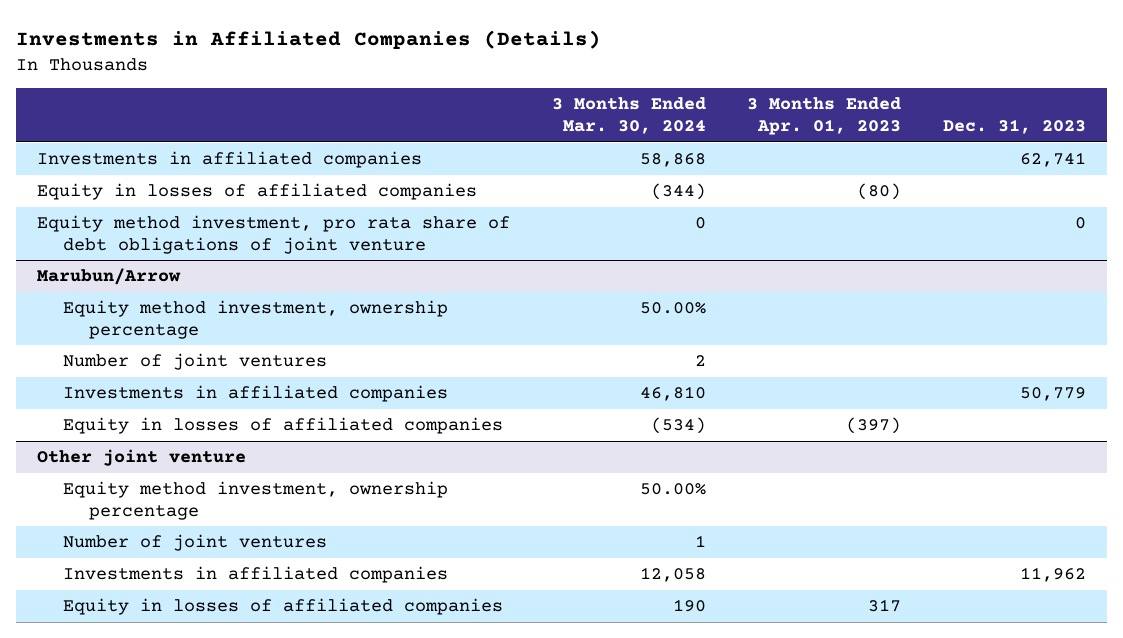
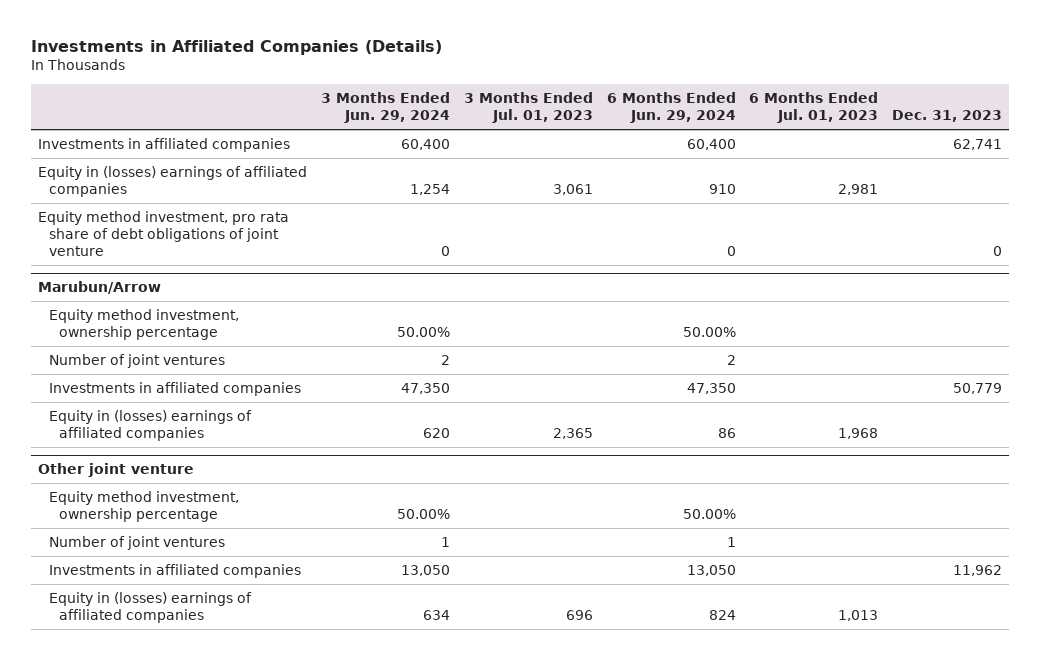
[551,97,706,135] 3 Months Ended Mar. 30, 2024 -> none
[747,97,902,136] 3 Months Ended Apr. 01, 2023 -> none
none -> [320,92,450,124] 3 Months Ended Jun. 29, 2024
none -> [463,92,593,124] 3 Months Ended Jul. 01, 2023
none -> [606,92,736,124] 6 Months Ended Jun. 29, 2024
none -> [749,92,879,124] 6 Months Ended Jul. 01, 2023
[36,183,477,201] Equity in losses of affiliated companies -> [37,165,307,198] Equity in (losses) earnings of affiliated companies
[63,417,504,435] Equity in losses of affiliated companies -> [48,409,252,442] Equity in (losses) earnings of affiliated companies
[63,598,504,616] Equity in losses of affiliated companies -> [48,591,252,624] Equity in (losses) earnings of affiliated companies

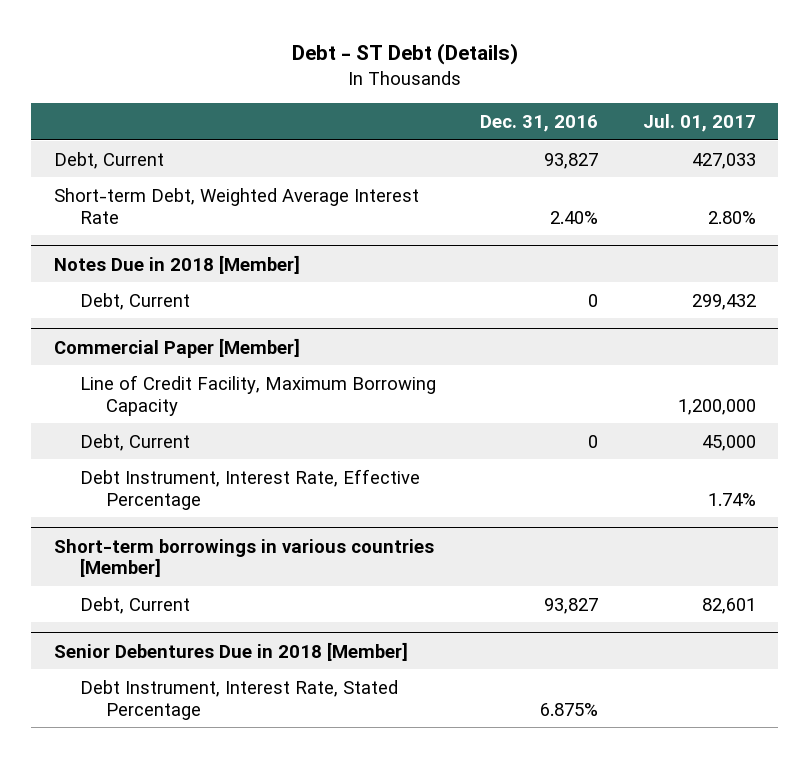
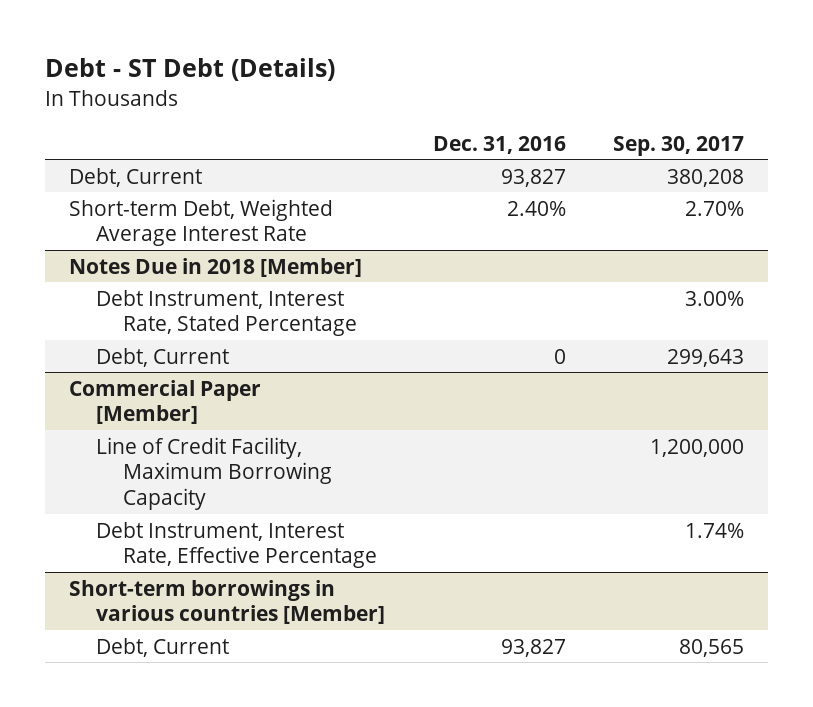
[643,114,757,133] Jul. 01, 2017 -> none
none -> [613,135,745,156] Sep. 30, 2017
none -> [95,289,357,337] Debt Instrument, Interest Rate, Stated Percentage
[79,433,190,451] Debt, Current -> none
[53,641,408,661] Senior Debentures Due in 2018 [Member] -> none
[79,679,398,720] Debt Instrument, Interest Rate, Stated Percentage -> none

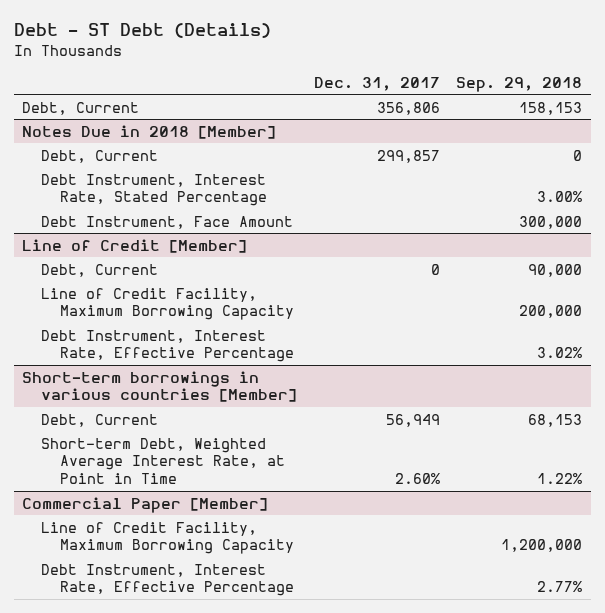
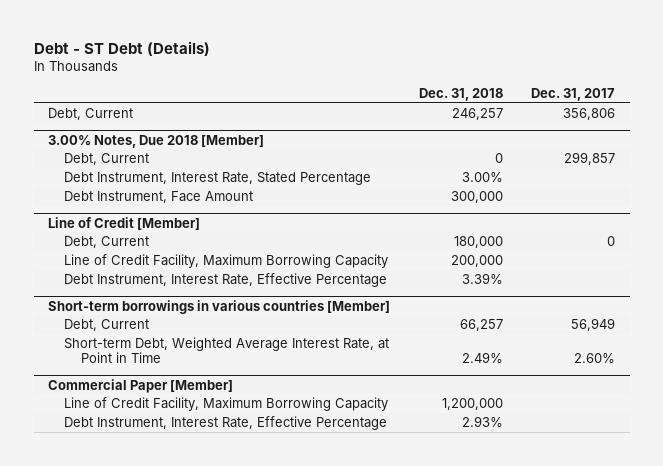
[456,76,583,92] Sep. 29, 2018 -> none
none -> [418,87,503,101] Dec. 31, 2018
[22,124,277,139] Notes Due in 2018 [Member] -> [47,134,264,148] 3.00% Notes, Due 2018 [Member]

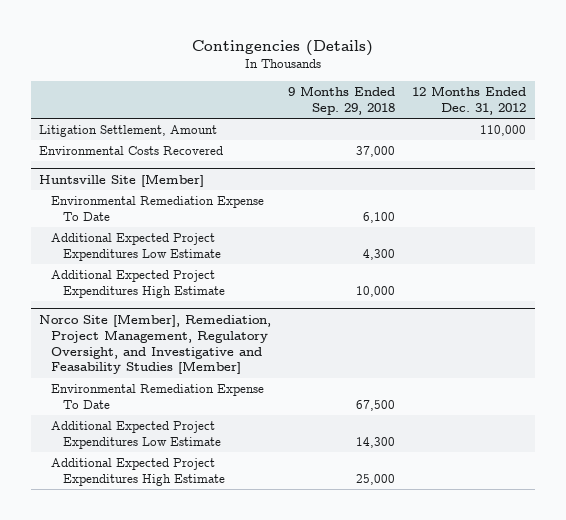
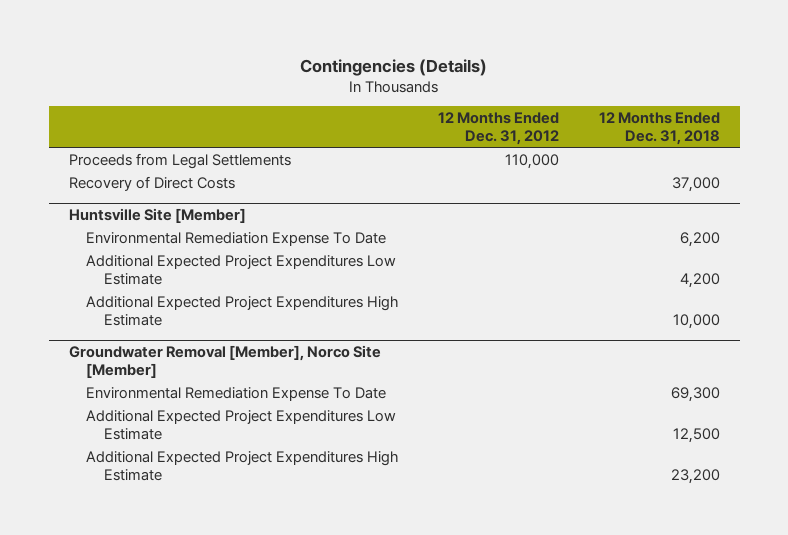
[288,86,396,116] 9 Months Ended Sep. 29, 2018 -> none
none -> [598,111,720,146] 12 Months Ended Dec. 31, 2018
[39,125,218,138] Litigation Settlement, Amount -> none
none -> [68,152,291,169] Proceeds from Legal Settlements
[39,146,224,156] Environmental Costs Recovered -> [68,175,235,191] Recovery of Direct Costs
[39,314,272,375] Norco Site [Member], Remediation, Project Management, Regulatory Oversight, and Investigative and Feasability Studies [Member] -> none
[50,384,264,409] Environmental Remediation Expense To Date -> none
[50,421,221,449] Additional Expected Project Expenditures Low Estimate -> none
[50,458,225,486] Additional Expected Project Expenditures High Estimate -> none
none -> [68,344,381,379] Groundwater Removal [Member], Norco Site [Member]
none -> [86,386,387,401] Environmental Remediation Expense To Date
none -> [86,409,397,440] Additional Expected Project Expenditures Low Estimate
none -> [86,450,399,481] Additional Expected Project Expenditures High Estimate

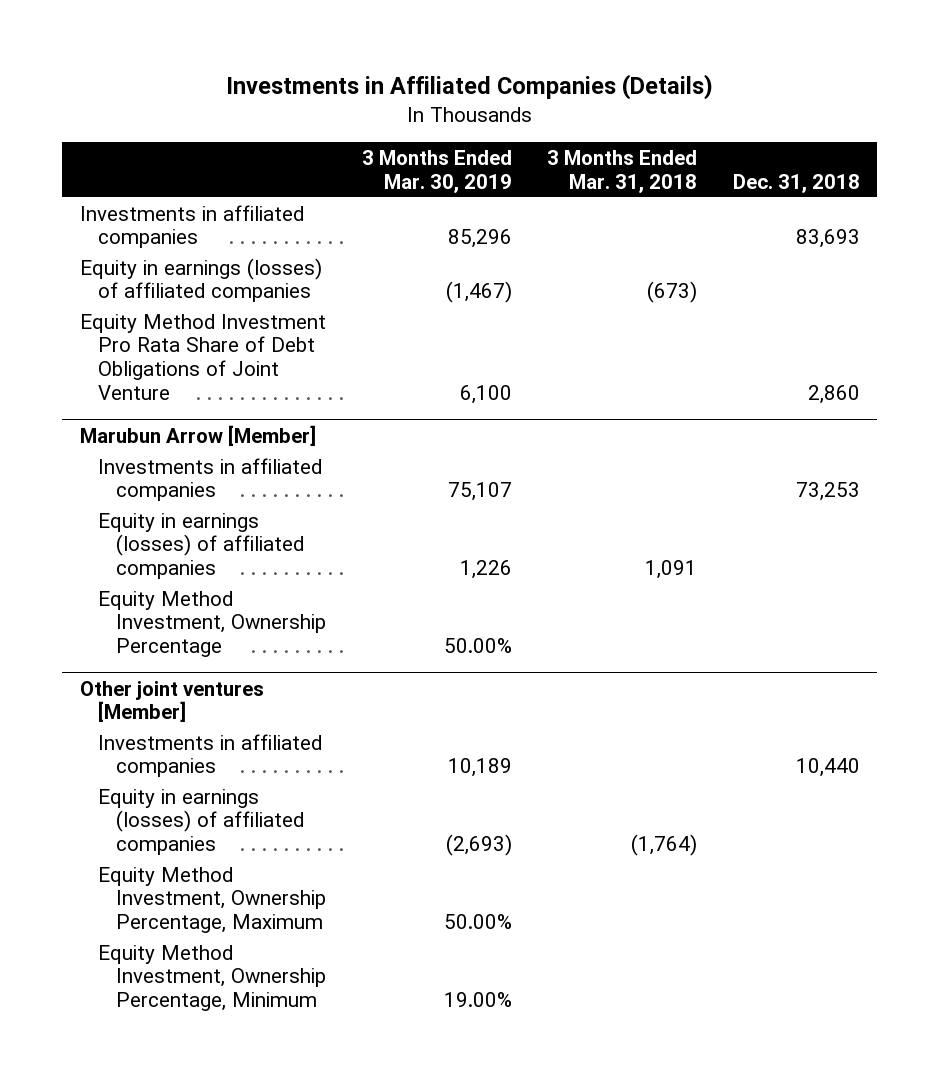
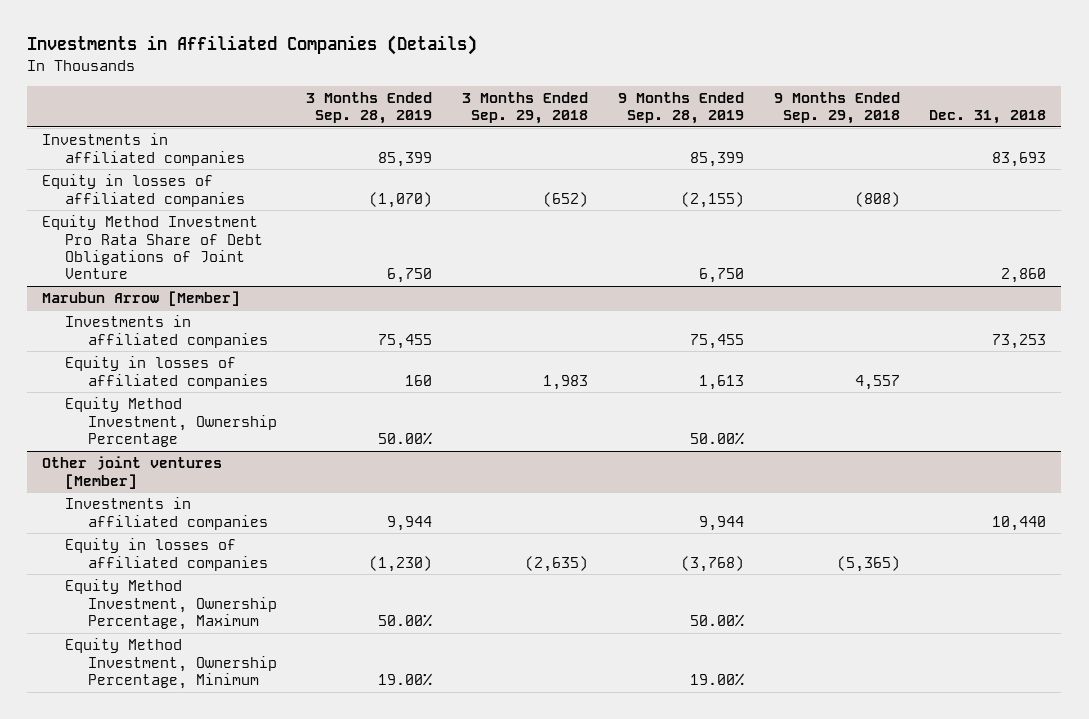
[361,149,512,193] 3 Months Ended Mar. 30, 2019 -> none
[547,149,698,193] 3 Months Ended Mar. 31, 2018 -> none
none -> [306,91,433,125] 3 Months Ended Sep. 28, 2019
none -> [462,91,589,125] 3 Months Ended Sep. 29, 2018
none -> [617,91,744,125] 9 Months Ended Sep. 28, 2019
none -> [773,91,900,125] 9 Months Ended Sep. 29, 2018
[79,257,322,303] Equity in earnings (losses) of affiliated companies -> [42,174,245,207] Equity in losses of affiliated companies
[97,512,305,580] Equity in earnings (losses) of affiliated companies -> [64,356,268,389] Equity in losses of affiliated companies
[97,788,305,856] Equity in earnings (losses) of affiliated companies -> [64,538,268,571] Equity in losses of affiliated companies

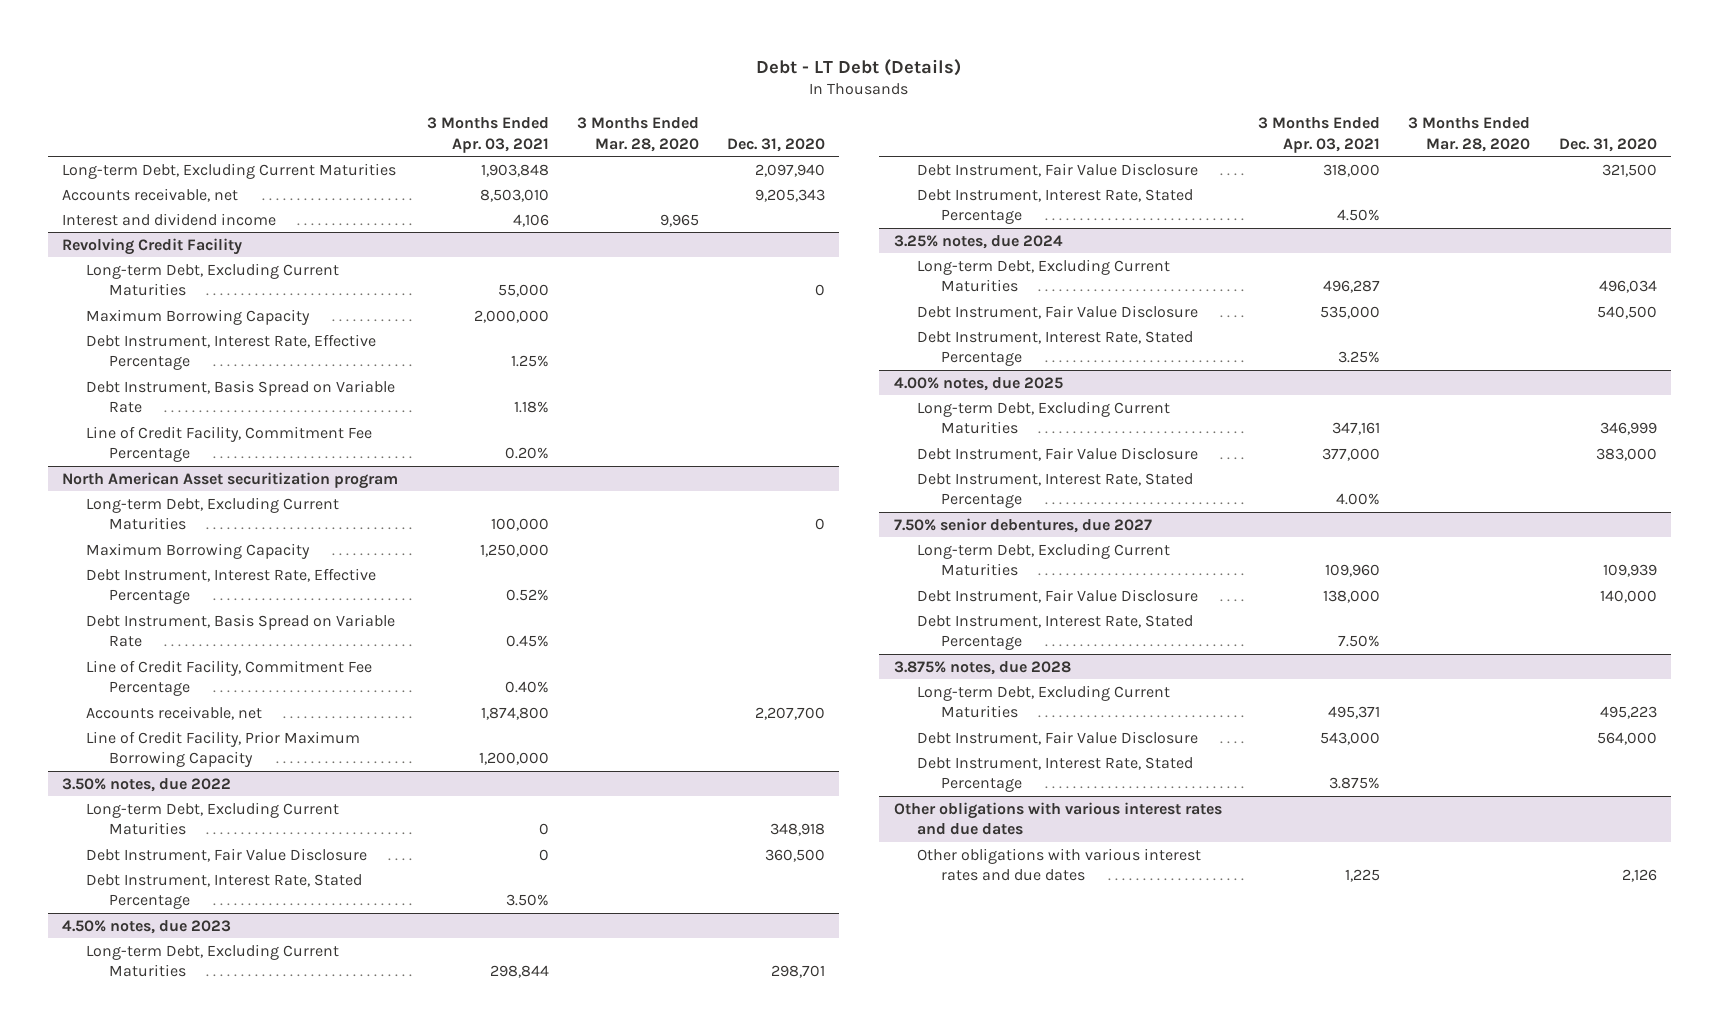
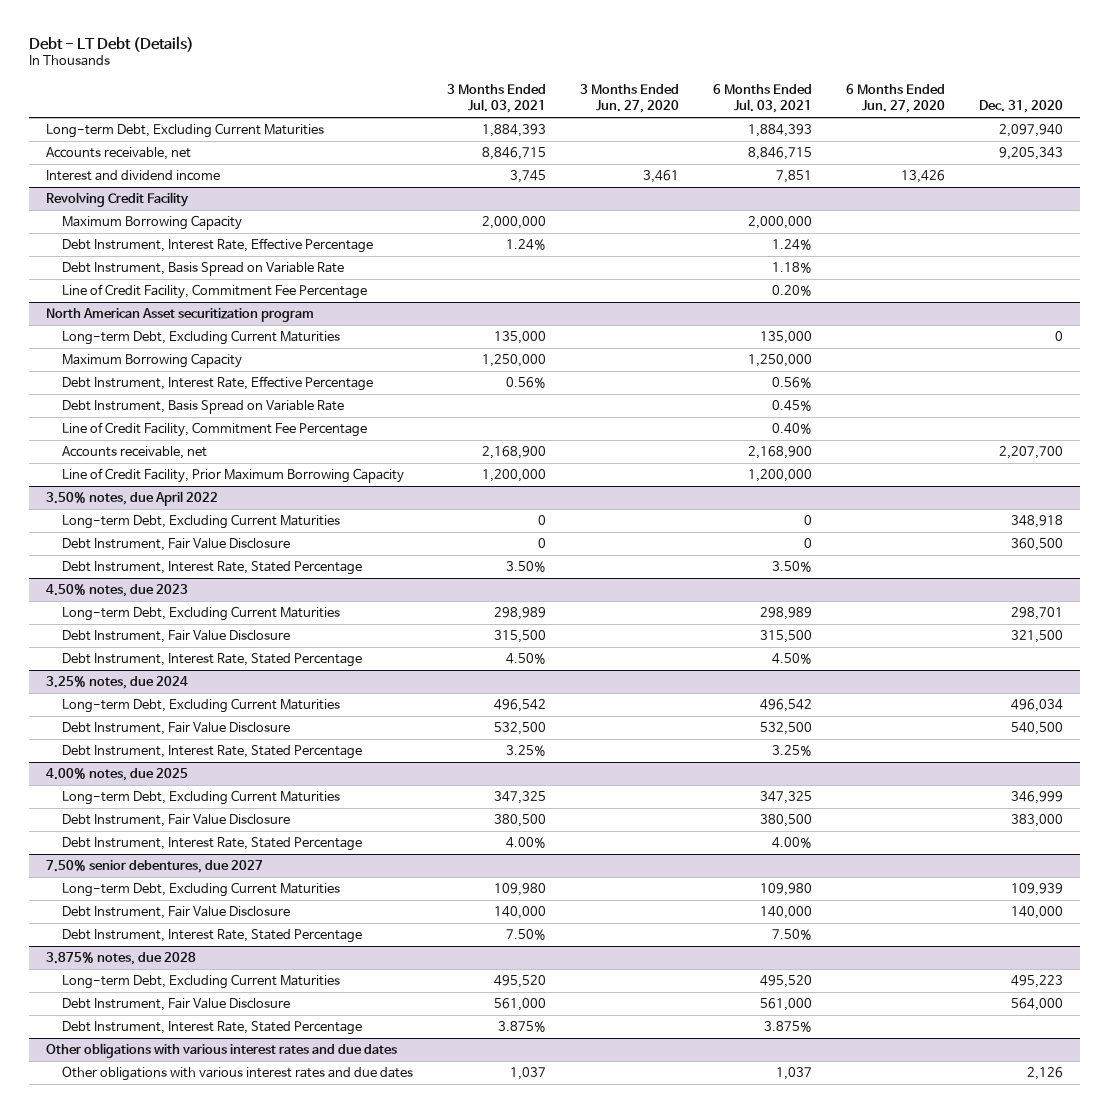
[426,117,549,153] 3 Months Ended Apr. 03, 2021 -> none
[576,117,699,152] 3 Months Ended Mar. 28, 2020 -> none
none -> [447,84,547,114] 3 Months Ended Jul. 03, 2021
none -> [580,84,680,114] 3 Months Ended Jun. 27, 2020
none -> [713,84,813,114] 6 Months Ended Jul. 03, 2021
none -> [846,84,946,114] 6 Months Ended Jun. 27, 2020
[85,262,339,297] Long-term Debt, Excluding Current Maturities -> none
[62,777,232,792] 3.50% notes, due 2022 -> [46,491,219,507] 3.50% notes, due April 2022

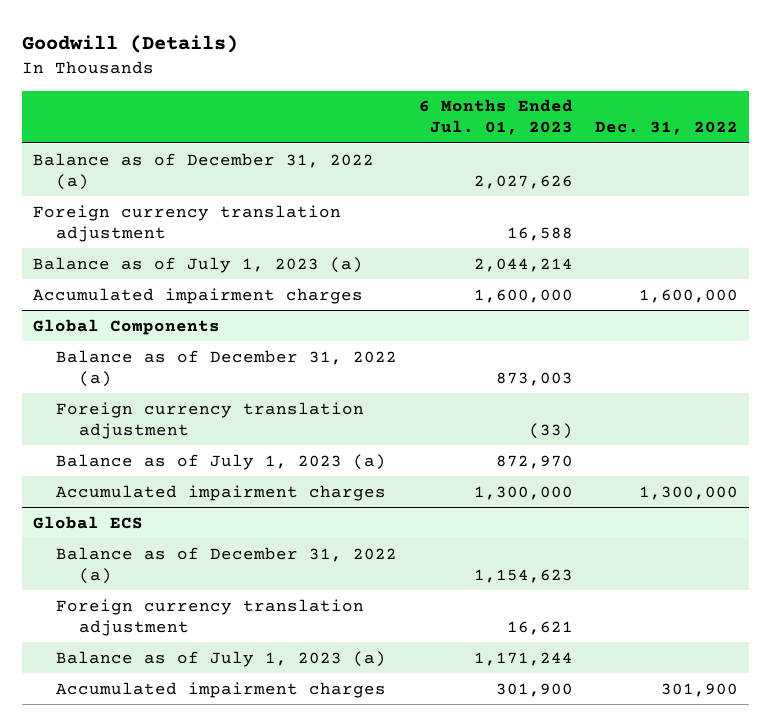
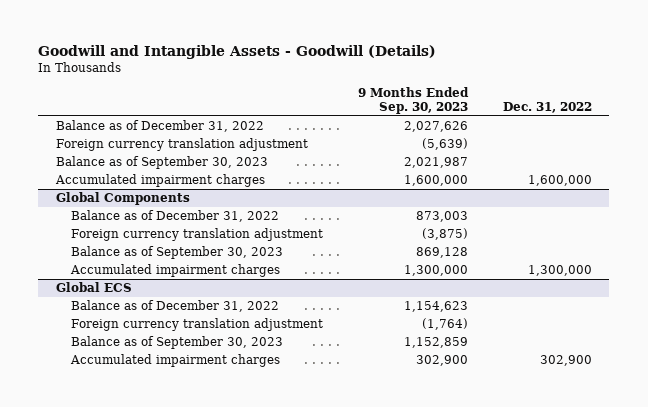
[21,35,238,54] Goodwill (Details) -> [38,45,437,60] Goodwill and Intangible Assets - Goodwill (Details)
[418,99,573,136] 6 Months Ended Jul. 01, 2023 -> none
none -> [357,87,469,115] 9 Months Ended Sep. 30, 2023
[32,152,374,190] Balance as of December 31, 2022 (a) -> [55,120,264,133] Balance as of December 31, 2022
[32,256,363,273] Balance as of July 1, 2023 (a) -> [55,156,268,170] Balance as of September 30, 2023
[55,349,397,387] Balance as of December 31, 2022 (a) -> [70,210,279,223] Balance as of December 31, 2022
[55,453,386,470] Balance as of July 1, 2023 (a) -> [70,246,283,260] Balance as of September 30, 2023
[55,546,397,584] Balance as of December 31, 2022 (a) -> [70,300,279,313] Balance as of December 31, 2022
[55,650,386,667] Balance as of July 1, 2023 (a) -> [70,336,283,350] Balance as of September 30, 2023
[661,682,739,697] 301,900 -> [539,355,592,367] 302,900

